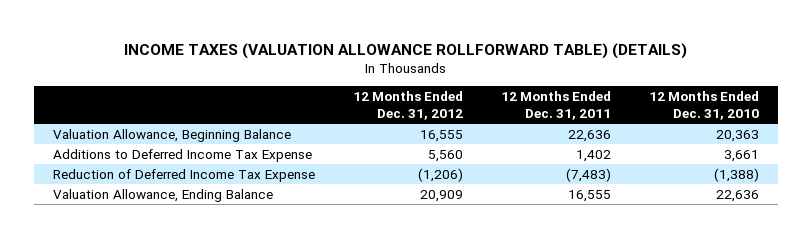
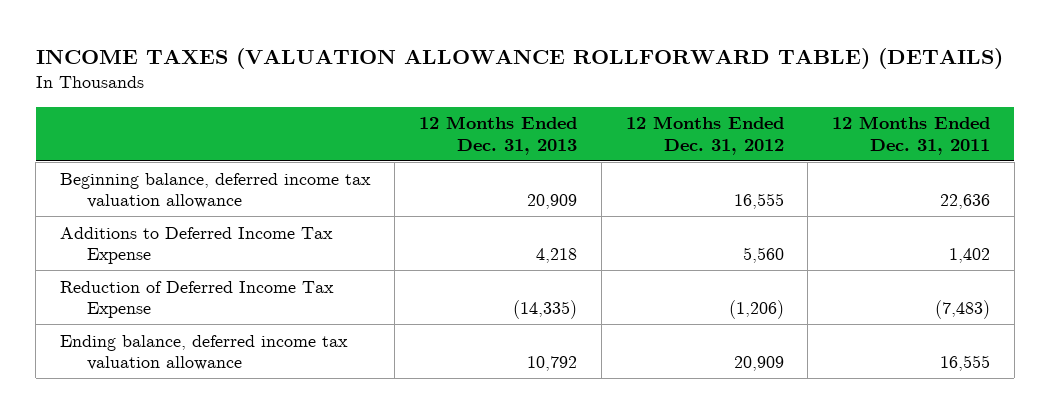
[649,91,760,120] 12 Months Ended Dec. 31, 2010 -> none
none -> [418,116,577,155] 12 Months Ended Dec. 31, 2013
[52,128,291,142] Valuation Allowance, Beginning Balance -> [60,172,372,209] Beginning balance, deferred income tax valuation allowance
[52,188,273,202] Valuation Allowance, Ending Balance -> [60,334,349,371] Ending balance, deferred income tax valuation allowance

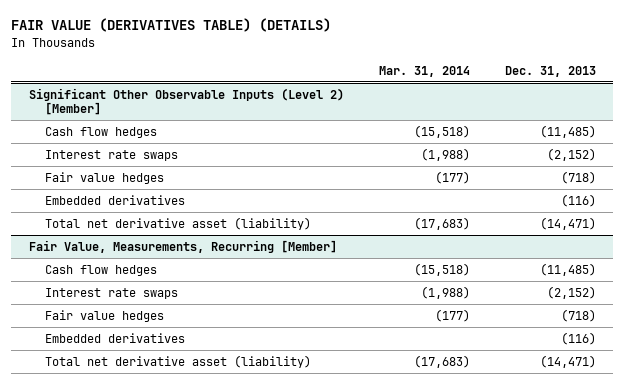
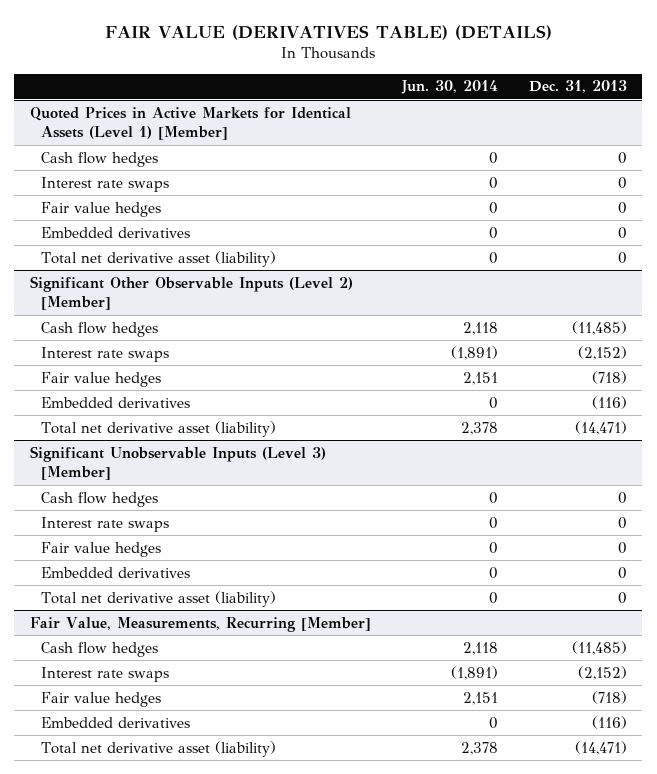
[378,65,470,77] Mar. 31, 2014 -> none
none -> [400,80,498,95] Jun. 30, 2014
none -> [29,106,351,141] Quoted Prices in Active Markets for Identical Assets (Level 1) [Member]
none -> [40,151,158,167] Cash flow hedges
none -> [40,176,169,192] Interest rate swaps
none -> [40,201,161,217] Fair value hedges
none -> [40,226,190,238] Embedded derivatives
none -> [40,250,276,267] Total net derivative asset (liability)
none -> [29,445,326,481] Significant Unobservable Inputs (Level 3) [Member]
none -> [40,491,158,507] Cash flow hedges
none -> [40,516,169,532] Interest rate swaps
none -> [40,541,161,557] Fair value hedges
none -> [40,566,190,578] Embedded derivatives
none -> [40,590,276,607] Total net derivative asset (liability)

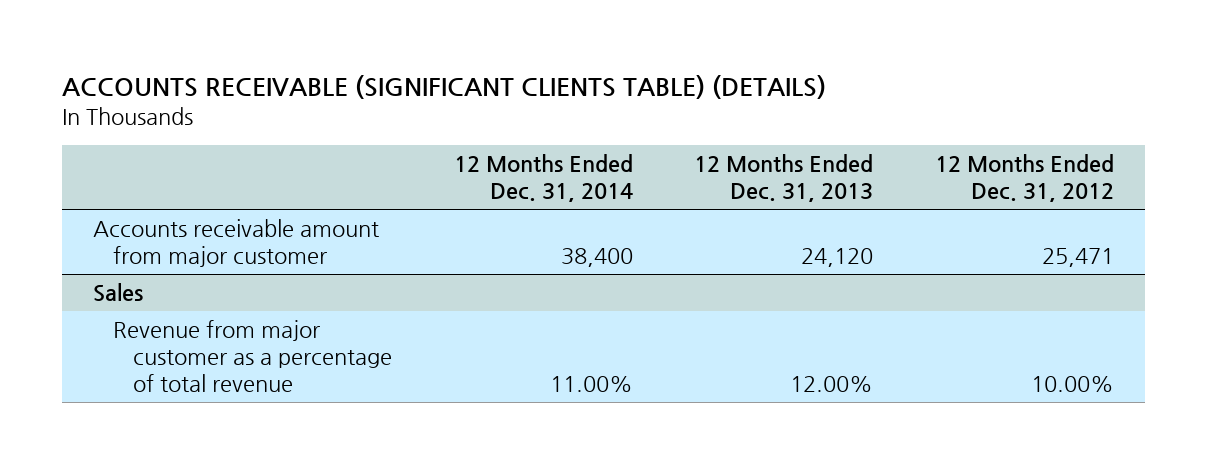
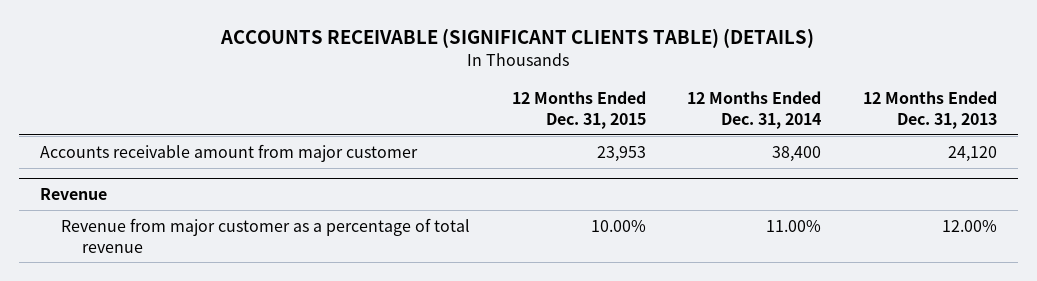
[935,153,1115,203] 12 Months Ended Dec. 31, 2012 -> none
none -> [511,91,646,129] 12 Months Ended Dec. 31, 2015
[92,282,143,302] Sales -> [39,188,107,201] Revenue

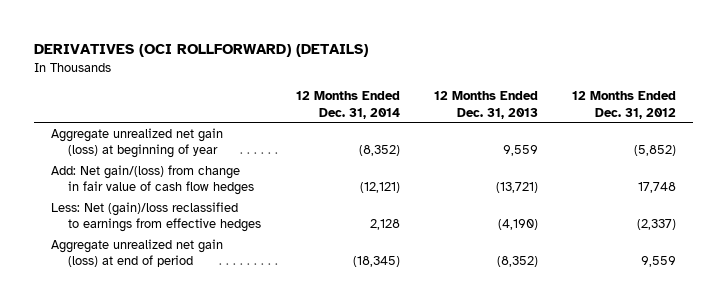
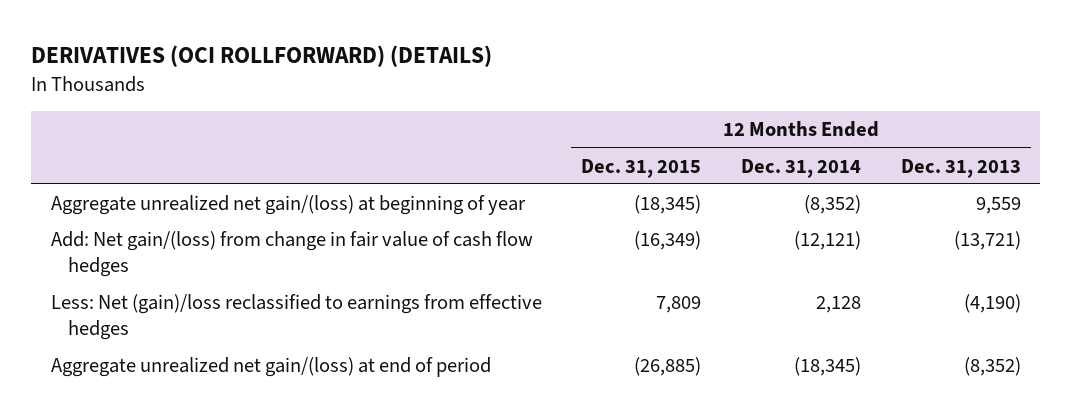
[572,90,677,119] 12 Months Ended Dec. 31, 2012 -> none
none -> [581,158,702,178] Dec. 31, 2015
[51,127,224,159] Aggregate unrealized net gain (loss) at beginning of year -> [50,194,526,215] Aggregate unrealized net gain/(loss) at beginning of year
[51,238,224,268] Aggregate unrealized net gain (loss) at end of period -> [50,356,491,377] Aggregate unrealized net gain/(loss) at end of period

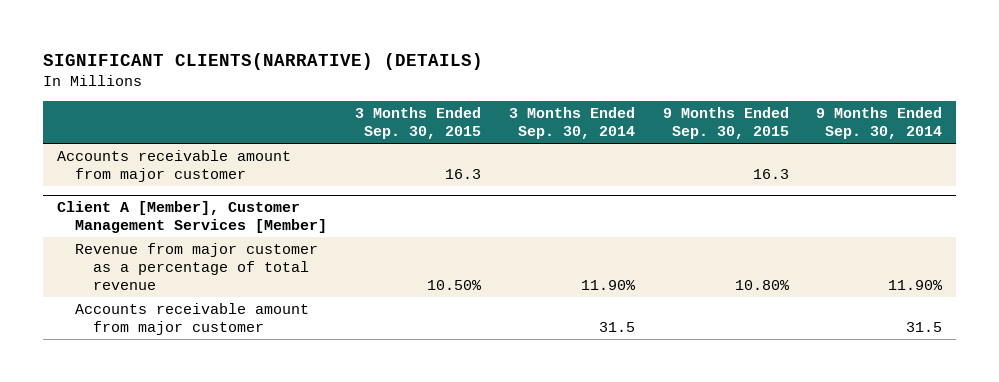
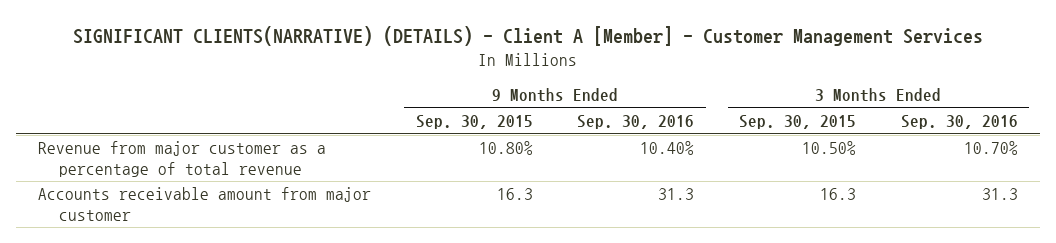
[42,52,483,70] SIGNIFICANT CLIENTS(NARRATIVE) (DETAILS) -> [72,25,983,46] SIGNIFICANT CLIENTS(NARRATIVE) (DETAILS) - Client A [Member] - Customer Management Services
[508,107,635,140] 3 Months Ended Sep. 30, 2014 -> none
[816,107,943,140] 9 Months Ended Sep. 30, 2014 -> none
none -> [577,115,695,130] Sep. 30, 2016
none -> [900,115,1018,130] Sep. 30, 2016
[56,201,327,234] Client A [Member], Customer Management Services [Member] -> none
[74,302,309,336] Accounts receivable amount from major customer -> none
[56,149,291,183] Accounts receivable amount from major customer -> [37,187,371,221] Accounts receivable amount from major customer

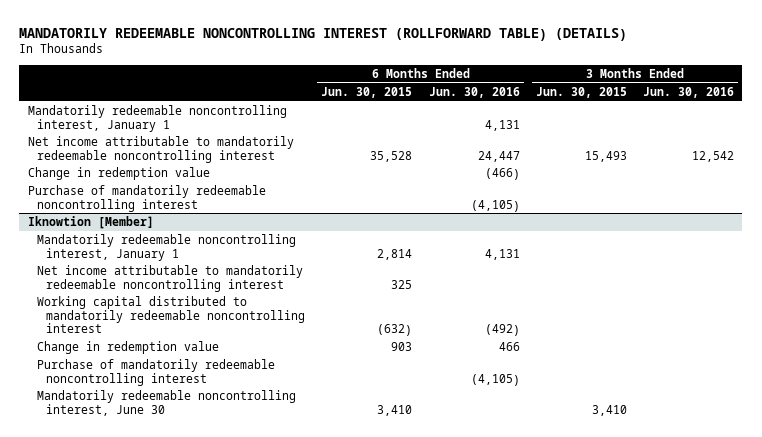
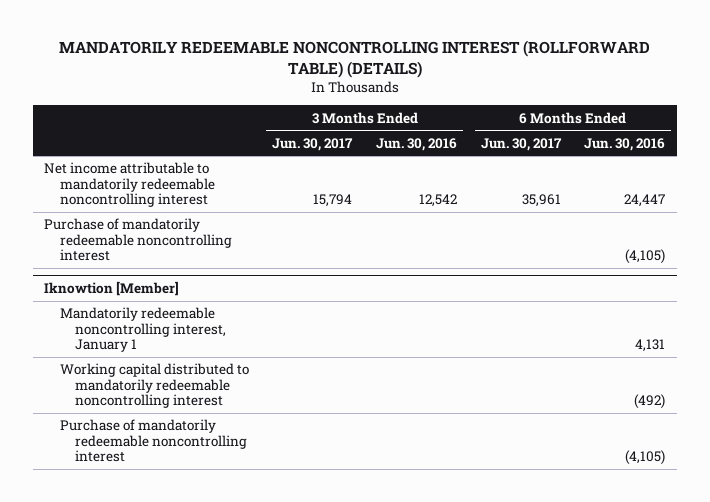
[321,86,413,98] Jun. 30, 2015 -> none
[535,86,627,98] Jun. 30, 2015 -> none
none -> [272,137,354,151] Jun. 30, 2017
none -> [480,137,562,151] Jun. 30, 2017
[27,105,287,132] Mandatorily redeemable noncontrolling interest, January 1 -> none
[27,167,210,181] Change in redemption value -> none
[36,265,303,292] Net income attributable to mandatorily redeemable noncontrolling interest -> none
[36,341,219,355] Change in redemption value -> none
[36,390,296,416] Mandatorily redeemable noncontrolling interest, June 30 -> none

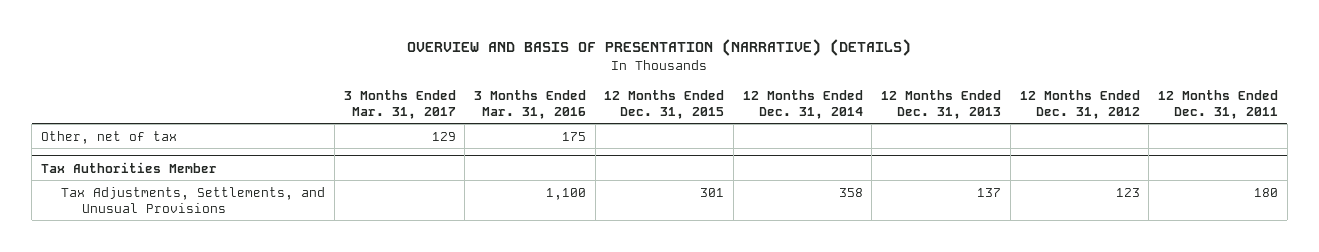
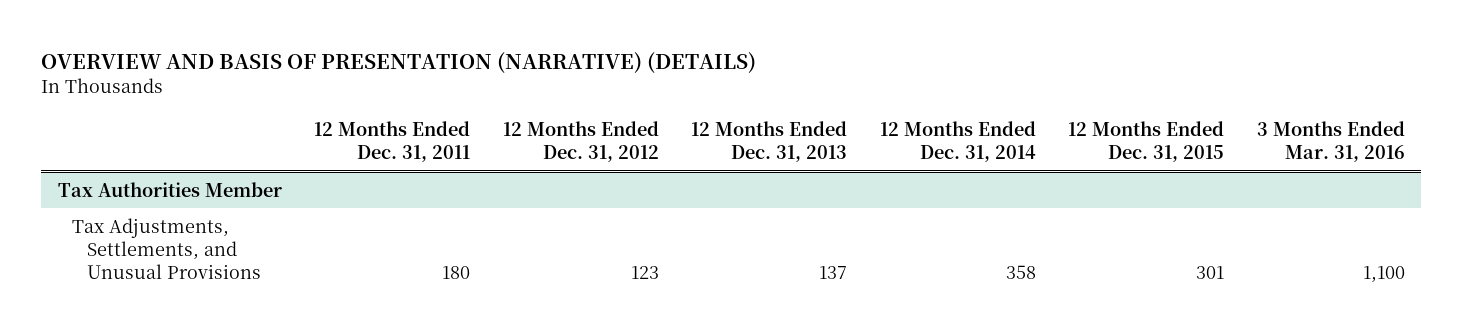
[343,90,456,119] 3 Months Ended Mar. 31, 2017 -> none
[40,130,177,144] Other, net of tax -> none

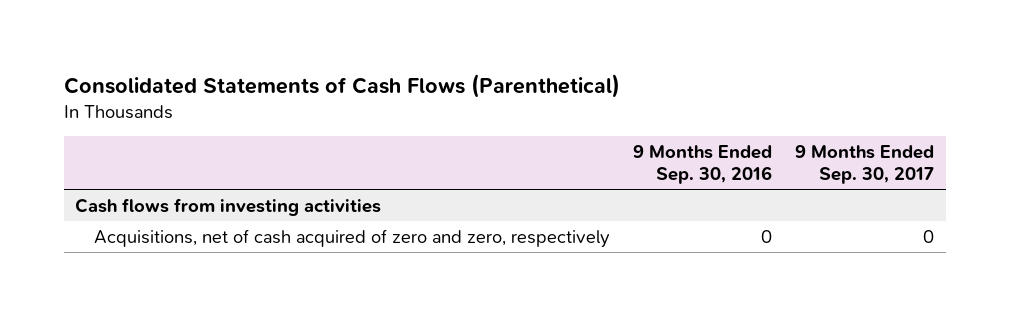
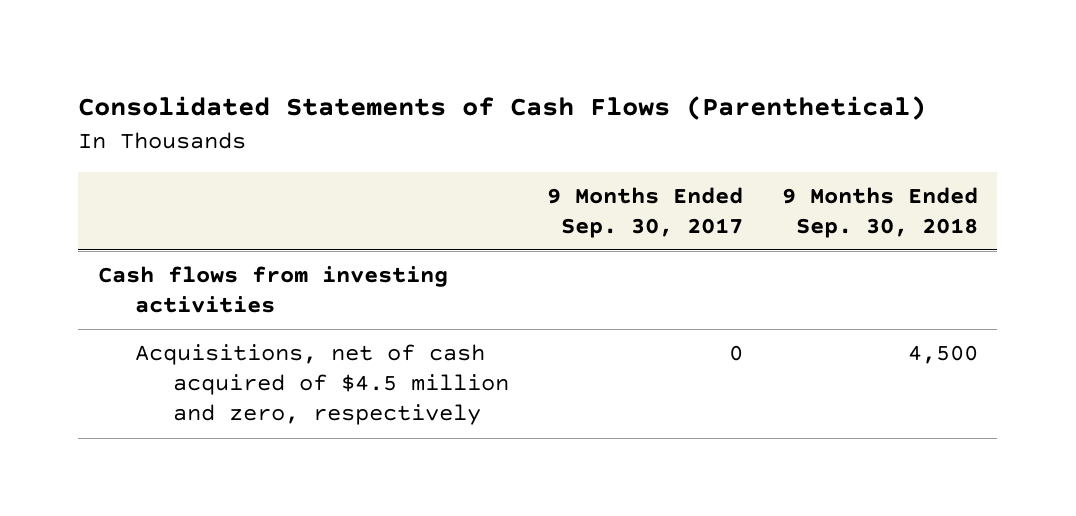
[633,144,773,184] 9 Months Ended Sep. 30, 2016 -> none
none -> [781,186,978,238] 9 Months Ended Sep. 30, 2018
[94,228,611,248] Acquisitions, net of cash acquired of zero and zero, respectively -> [135,344,509,426] Acquisitions, net of cash acquired of $4.5 million and zero, respectively

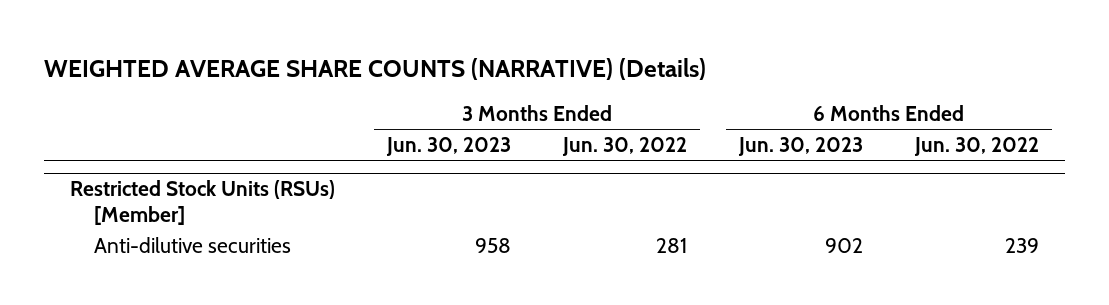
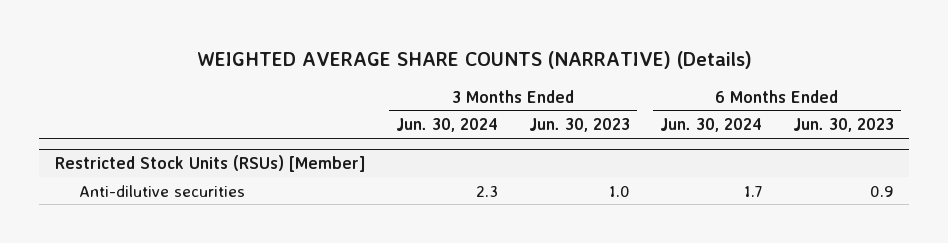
[561,136,687,156] Jun. 30, 2022 -> none
[913,136,1039,156] Jun. 30, 2022 -> none
none -> [396,118,499,133] Jun. 30, 2024
none -> [660,118,763,133] Jun. 30, 2024
[474,237,511,253] 958 -> [608,185,630,197] 1.0
[824,237,863,253] 902 -> [869,185,894,197] 0.9

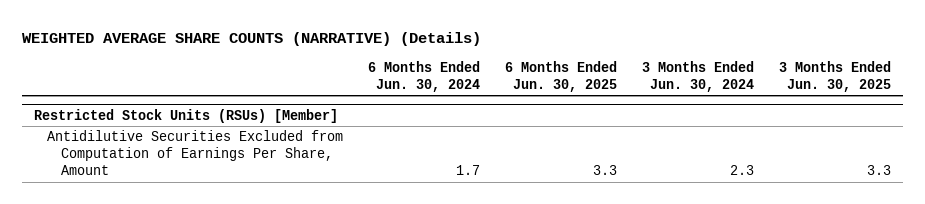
[528,118,630,133] Jun. 30, 2023 -> none
[792,118,894,133] Jun. 30, 2023 -> none
none -> [505,60,618,92] 6 Months Ended Jun. 30, 2025
none -> [778,60,891,92] 3 Months Ended Jun. 30, 2025
[78,184,245,197] Anti-dilutive securities -> [47,130,344,176] Antidilutive Securities Excluded from Computation of Earnings Per Share, Amount

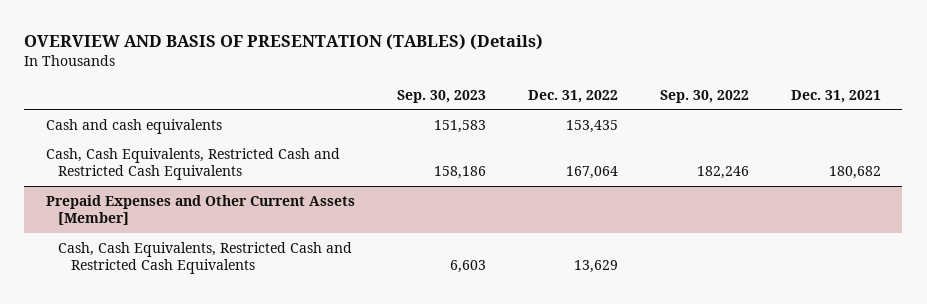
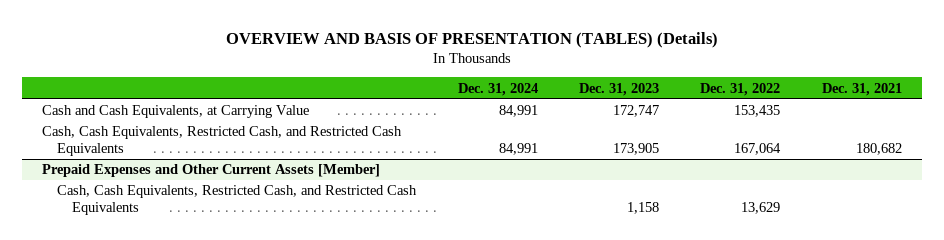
[396,89,486,103] Sep. 30, 2023 -> none
[660,89,750,103] Sep. 30, 2022 -> none
none -> [457,82,538,96] Dec. 31, 2024
none -> [578,82,659,96] Dec. 31, 2023
[45,118,222,134] Cash and cash equivalents -> [42,105,310,119] Cash and Cash Equivalents, at Carrying Value
[45,147,340,181] Cash, Cash Equivalents, Restricted Cash and Restricted Cash Equivalents -> [42,126,403,156] Cash, Cash Equivalents, Restricted Cash, and Restricted Cash Equivalents
[58,241,353,275] Cash, Cash Equivalents, Restricted Cash and Restricted Cash Equivalents -> [57,185,418,215] Cash, Cash Equivalents, Restricted Cash, and Restricted Cash Equivalents

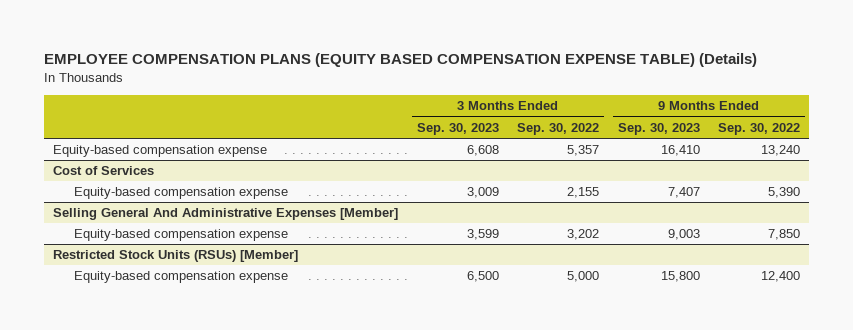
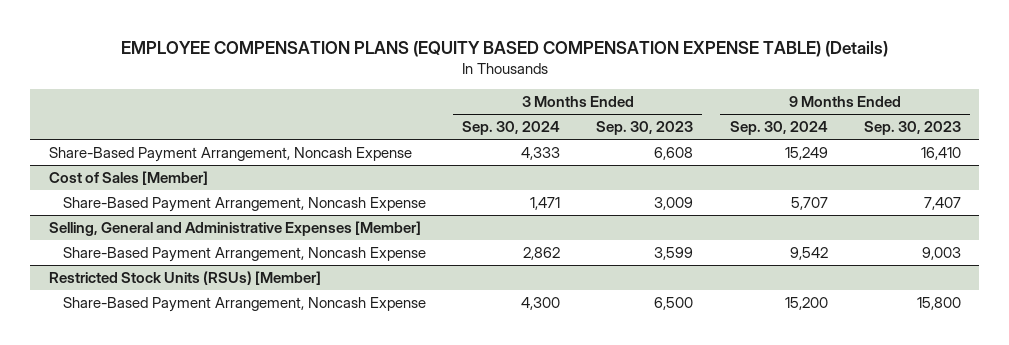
[517,122,600,135] Sep. 30, 2022 -> none
[718,122,801,135] Sep. 30, 2022 -> none
none -> [462,121,561,136] Sep. 30, 2024
none -> [729,121,828,136] Sep. 30, 2024
[53,145,268,158] Equity-based compensation expense -> [48,147,412,163] Share-Based Payment Arrangement, Noncash Expense
[53,166,155,176] Cost of Services -> [48,171,208,186] Cost of Sales [Member]
[73,187,288,200] Equity-based compensation expense -> [62,197,426,213] Share-Based Payment Arrangement, Noncash Expense
[53,208,399,221] Selling General And Administrative Expenses [Member] -> [48,221,421,237] Selling, General and Administrative Expenses [Member]
[73,229,288,242] Equity-based compensation expense -> [62,247,426,263] Share-Based Payment Arrangement, Noncash Expense
[73,271,288,284] Equity-based compensation expense -> [62,297,426,313] Share-Based Payment Arrangement, Noncash Expense

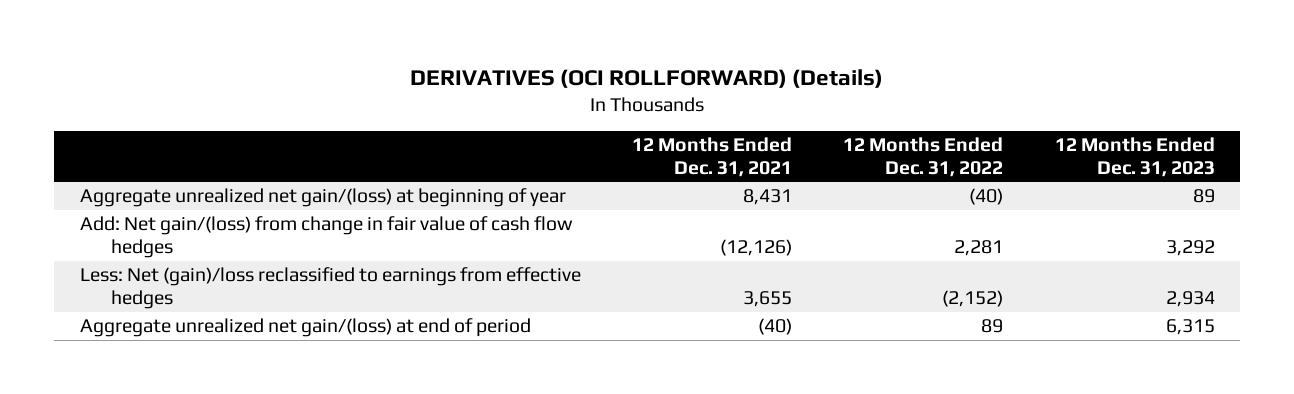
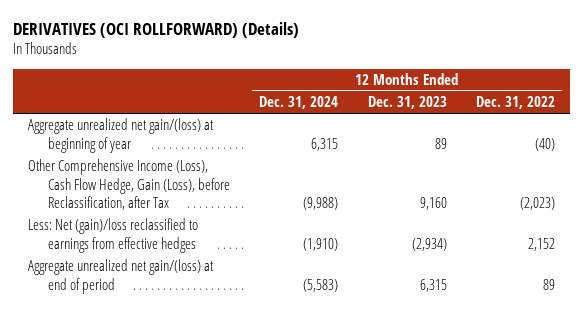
[632,137,793,177] 12 Months Ended Dec. 31, 2021 -> none
none -> [259,96,339,110] Dec. 31, 2024
[79,216,573,259] Add: Net gain/(loss) from change in fair value of cash flow hedges -> none
none -> [27,159,230,211] Other Comprehensive Income (Loss), Cash Flow Hedge, Gain (Loss), before Reclassification, after Tax
[942,290,1004,308] (2,152) -> [528,237,556,251] 2,152
[1165,291,1215,308] 2,934 -> [411,237,447,251] (2,934)

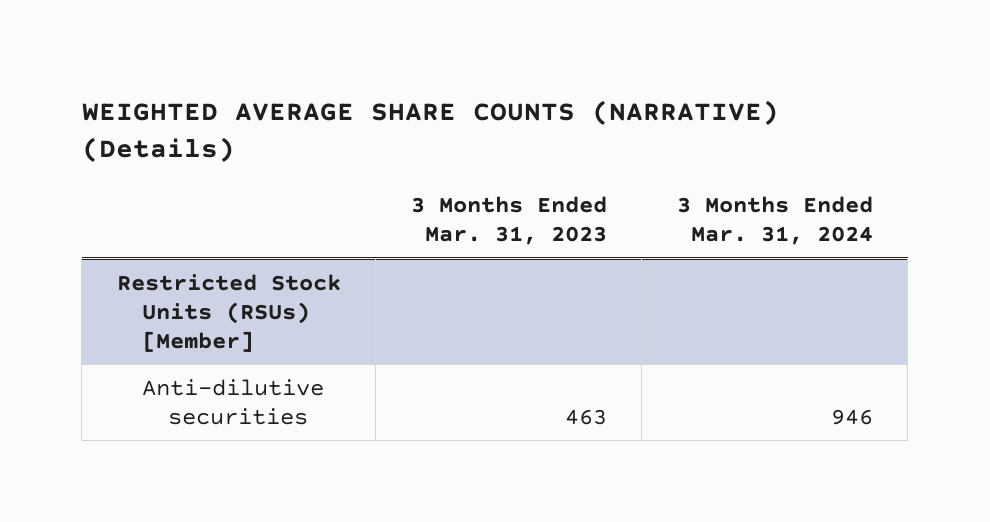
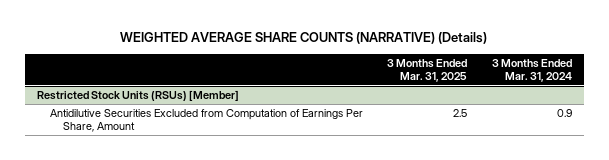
[410,196,607,246] 3 Months Ended Mar. 31, 2023 -> none
none -> [387,58,468,82] 3 Months Ended Mar. 31, 2025
[142,378,325,425] Anti-dilutive securities -> none
none -> [50,108,364,133] Antidilutive Securities Excluded from Computation of Earnings Per Share, Amount

